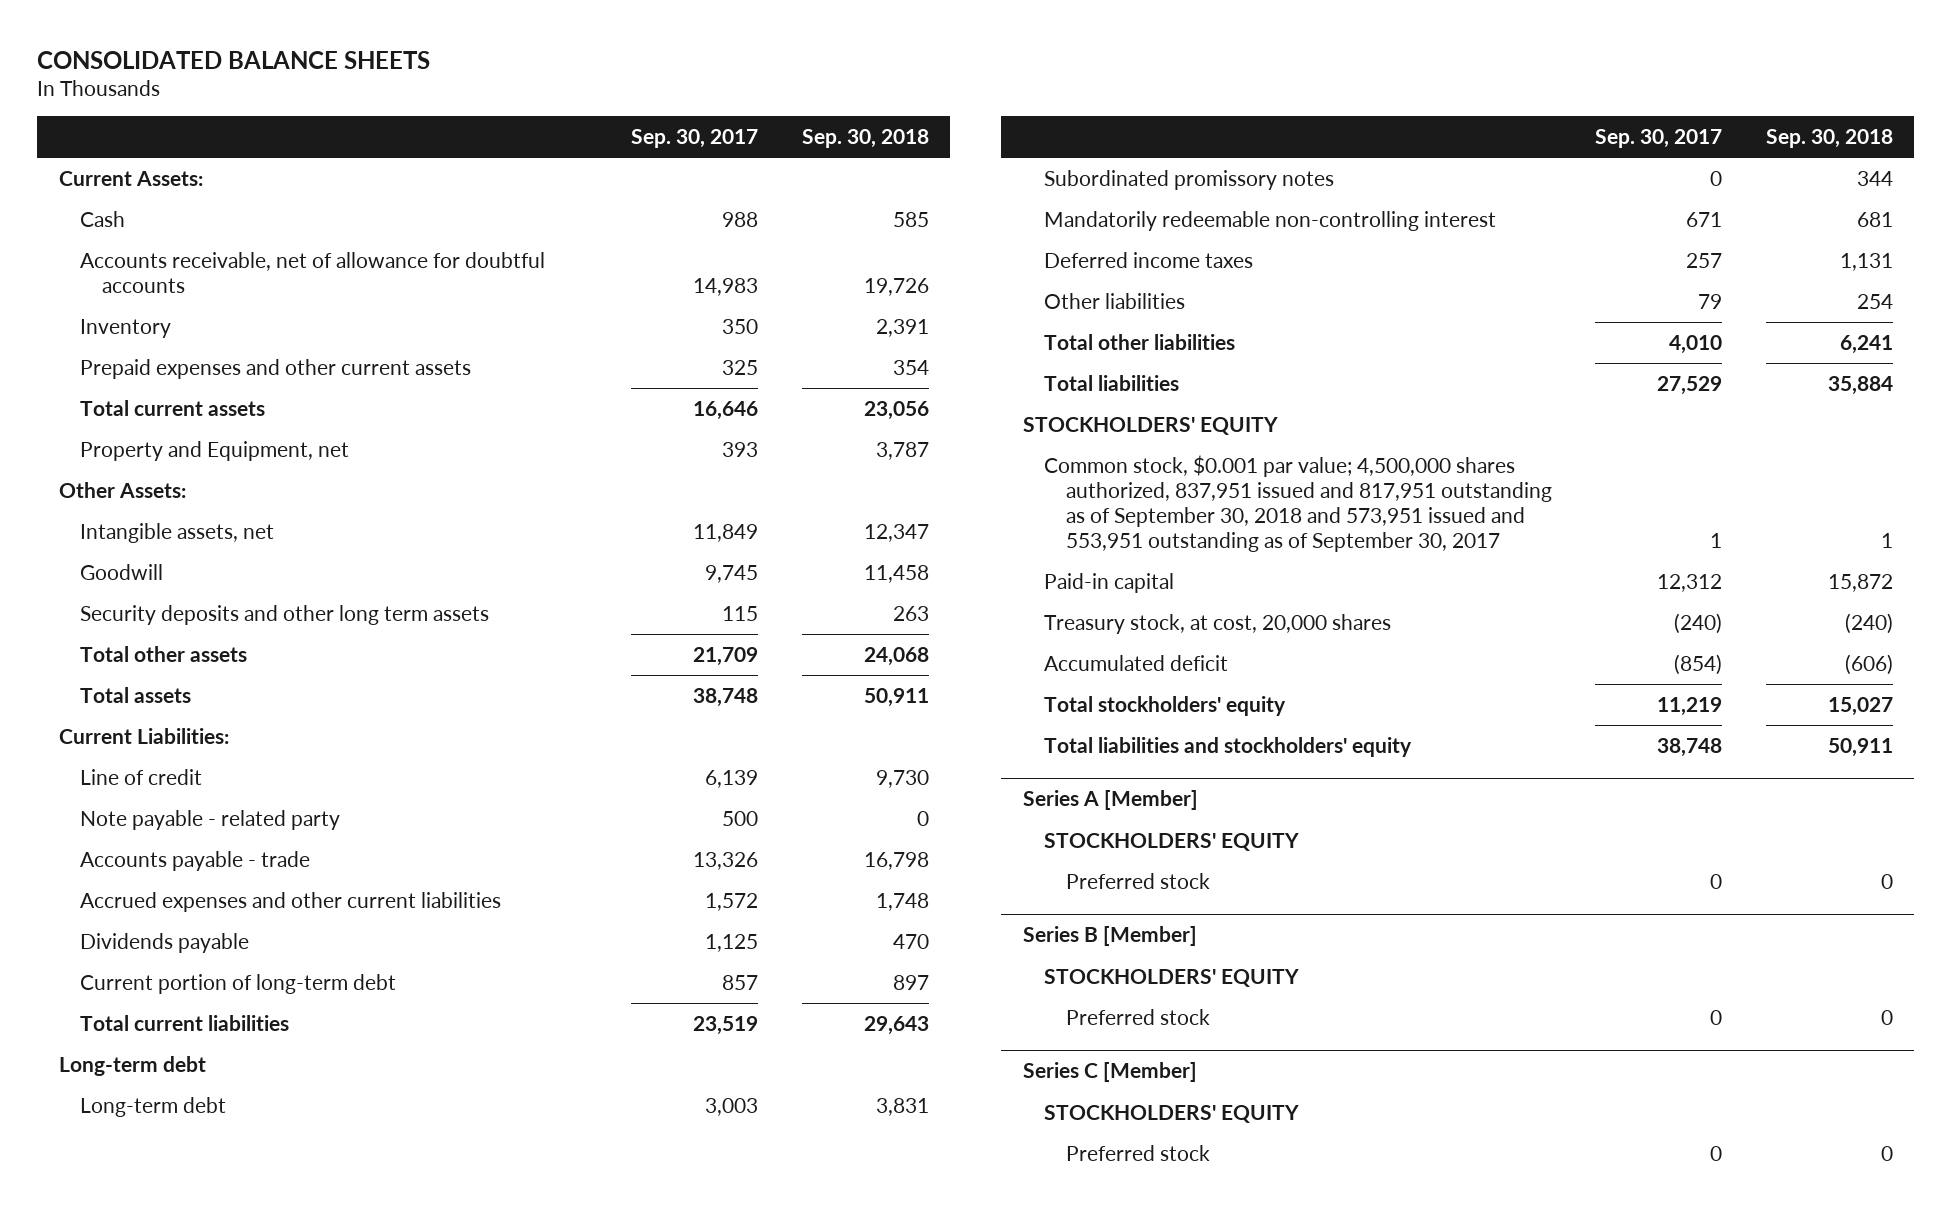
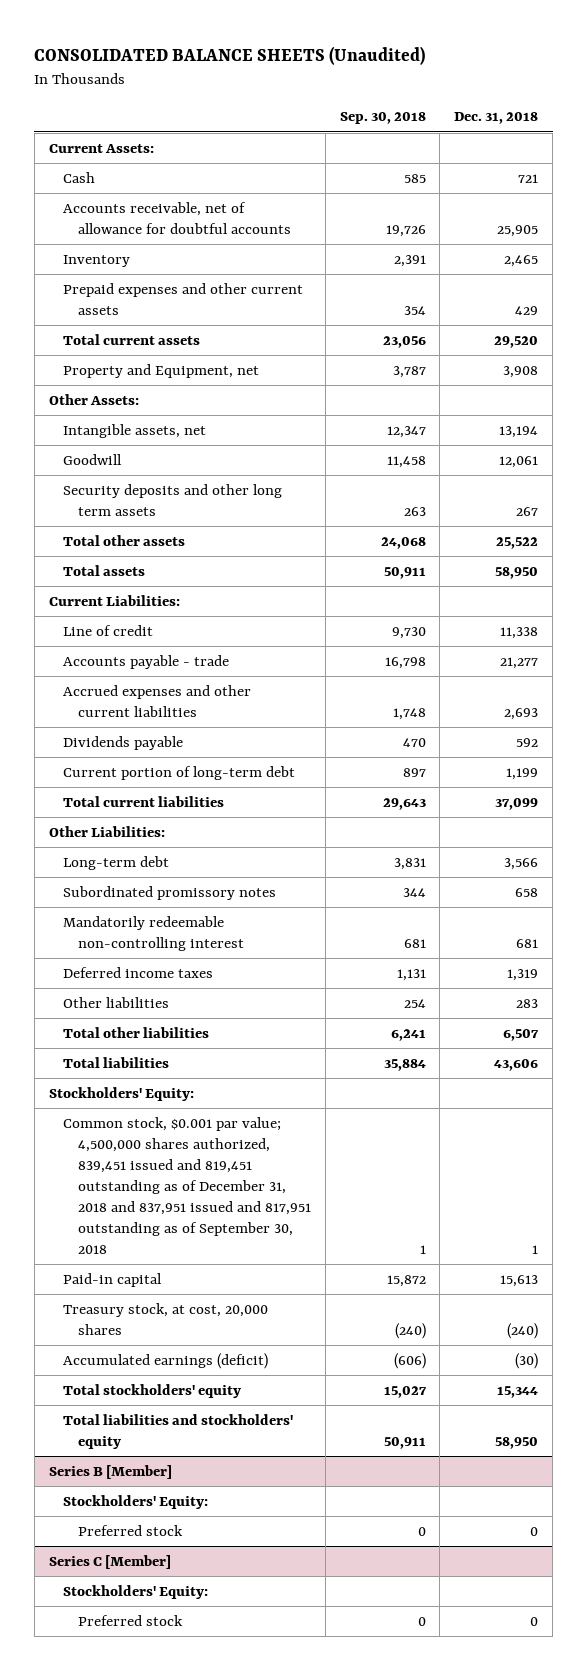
[37,50,431,69] CONSOLIDATED BALANCE SHEETS -> [34,46,426,66] CONSOLIDATED BALANCE SHEETS (Unaudited)
[631,129,759,149] Sep. 30, 2017 -> none
none -> [454,112,539,125] Dec. 31, 2018
[80,809,341,830] Note payable - related party -> none
[58,1055,206,1076] Long-term debt -> none
none -> [48,825,165,837] Other Liabilities:
[1022,416,1278,435] STOCKHOLDERS' EQUITY -> [48,1086,194,1101] Stockholders' Equity:
[1044,454,1552,553] Common stock, $0.001 par value; 4,500,000 shares authorized, 837,951 issued and 817,951 outstanding as of September 30, 2018 and 573,951 issued and 553,951 outstanding as of September 30, 2017 -> [63,1116,311,1255] Common stock, $0.001 par value; 4,500,000 shares authorized, 839,451 issued and 819,451 outstanding as of December 31, 2018 and 837,951 issued and 817,951 outstanding as of September 30, 2018
[1044,654,1229,671] Accumulated deficit -> [63,1352,269,1369] Accumulated earnings (deficit)
[1022,790,1198,811] Series A [Member] -> none
[1044,832,1300,851] STOCKHOLDERS' EQUITY -> none
[1065,872,1210,889] Preferred stock -> none
[1044,968,1300,987] STOCKHOLDERS' EQUITY -> [63,1494,209,1509] Stockholders' Equity:
[1044,1104,1300,1123] STOCKHOLDERS' EQUITY -> [63,1584,209,1599] Stockholders' Equity:

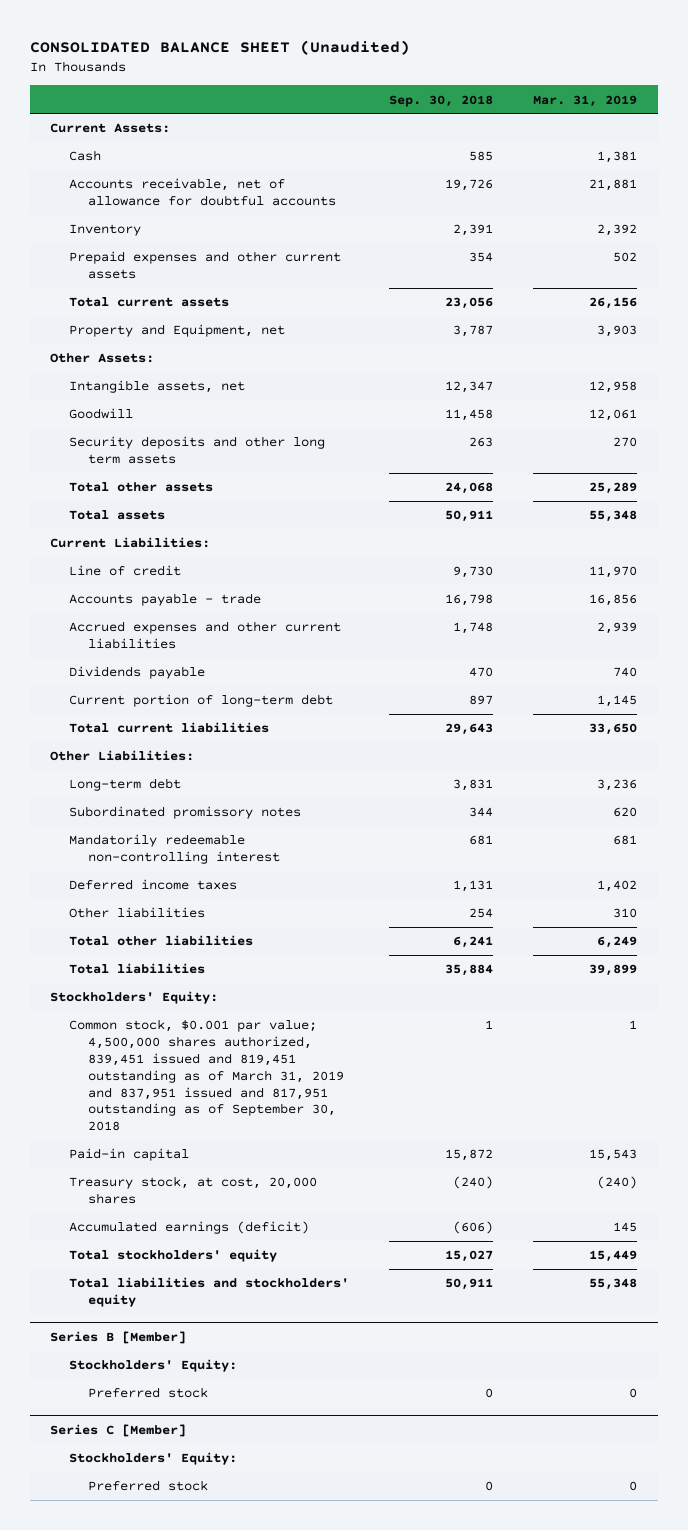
[34,46,426,66] CONSOLIDATED BALANCE SHEETS (Unaudited) -> [30,40,411,56] CONSOLIDATED BALANCE SHEET (Unaudited)
[454,112,539,125] Dec. 31, 2018 -> none
none -> [533,94,638,107] Mar. 31, 2019
[63,1116,311,1255] Common stock, $0.001 par value; 4,500,000 shares authorized, 839,451 issued and 819,451 outstanding as of December 31, 2018 and 837,951 issued and 817,951 outstanding as of September 30, 2018 -> [68,1019,344,1132] Common stock, $0.001 par value; 4,500,000 shares authorized, 839,451 issued and 819,451 outstanding as of March 31, 2019 and 837,951 issued and 817,951 outstanding as of September 30, 2018

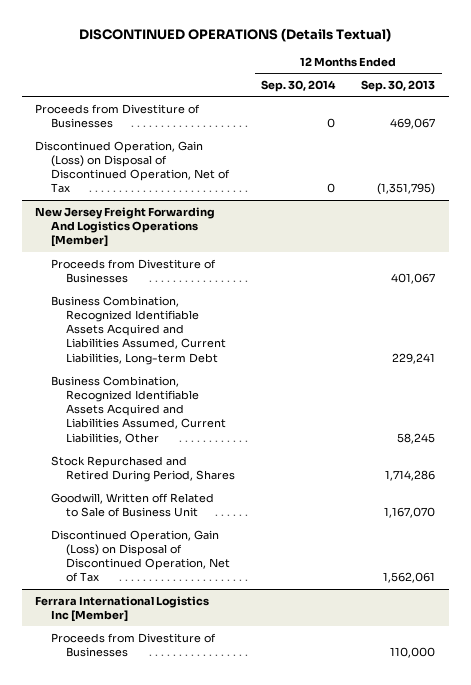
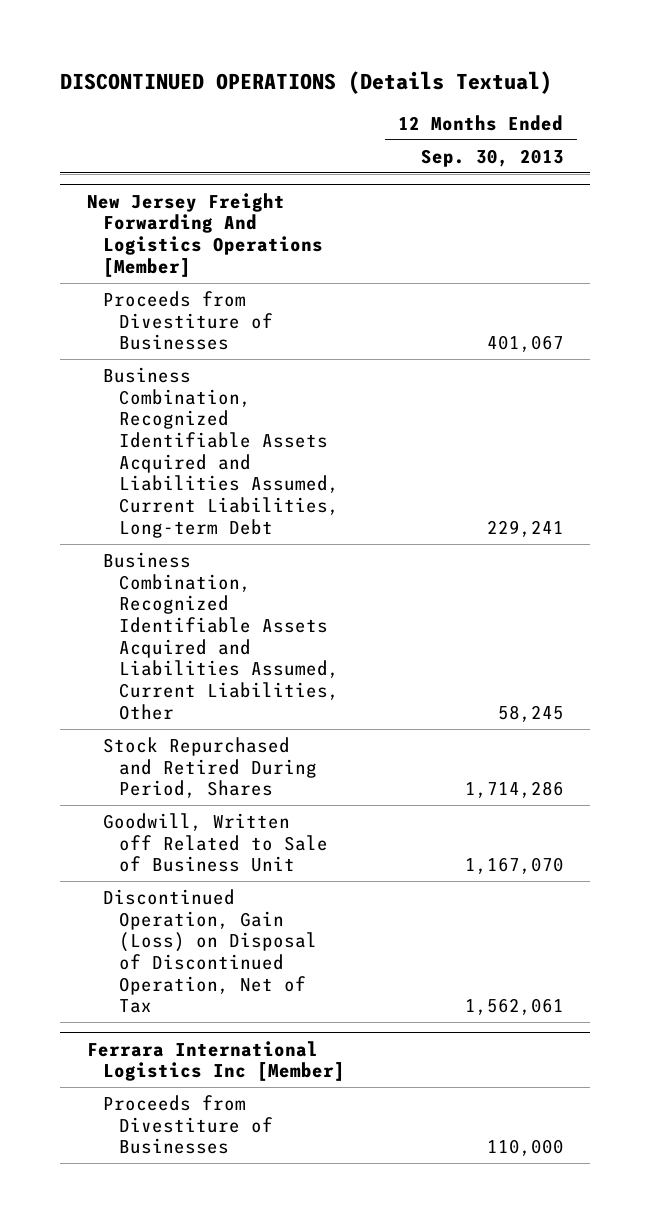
[261,80,337,93] Sep. 30, 2014 -> none
[35,103,201,128] Proceeds from Divestiture of Businesses -> none
[35,140,230,194] Discontinued Operation, Gain (Loss) on Disposal of Discontinued Operation, Net of Tax -> none

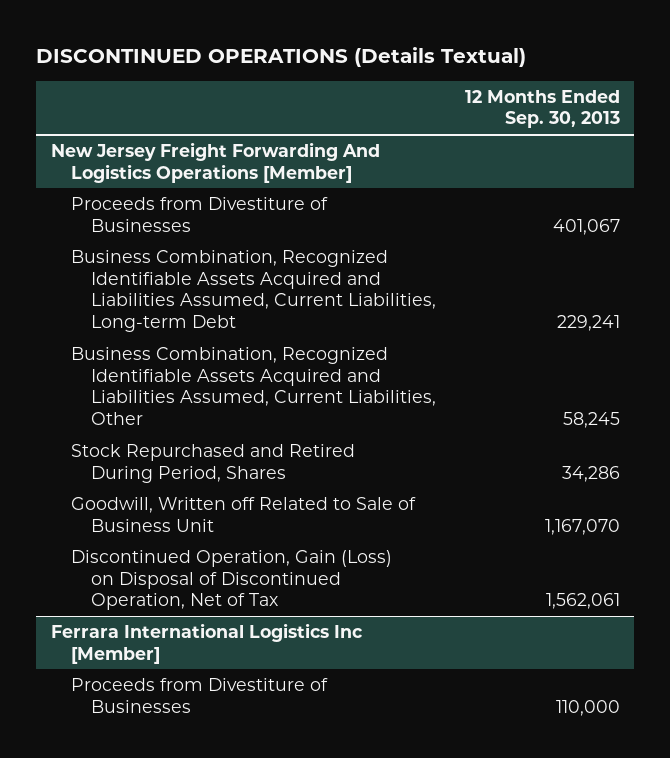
[464,781,564,799] 1,714,286 -> [561,465,620,482] 34,286

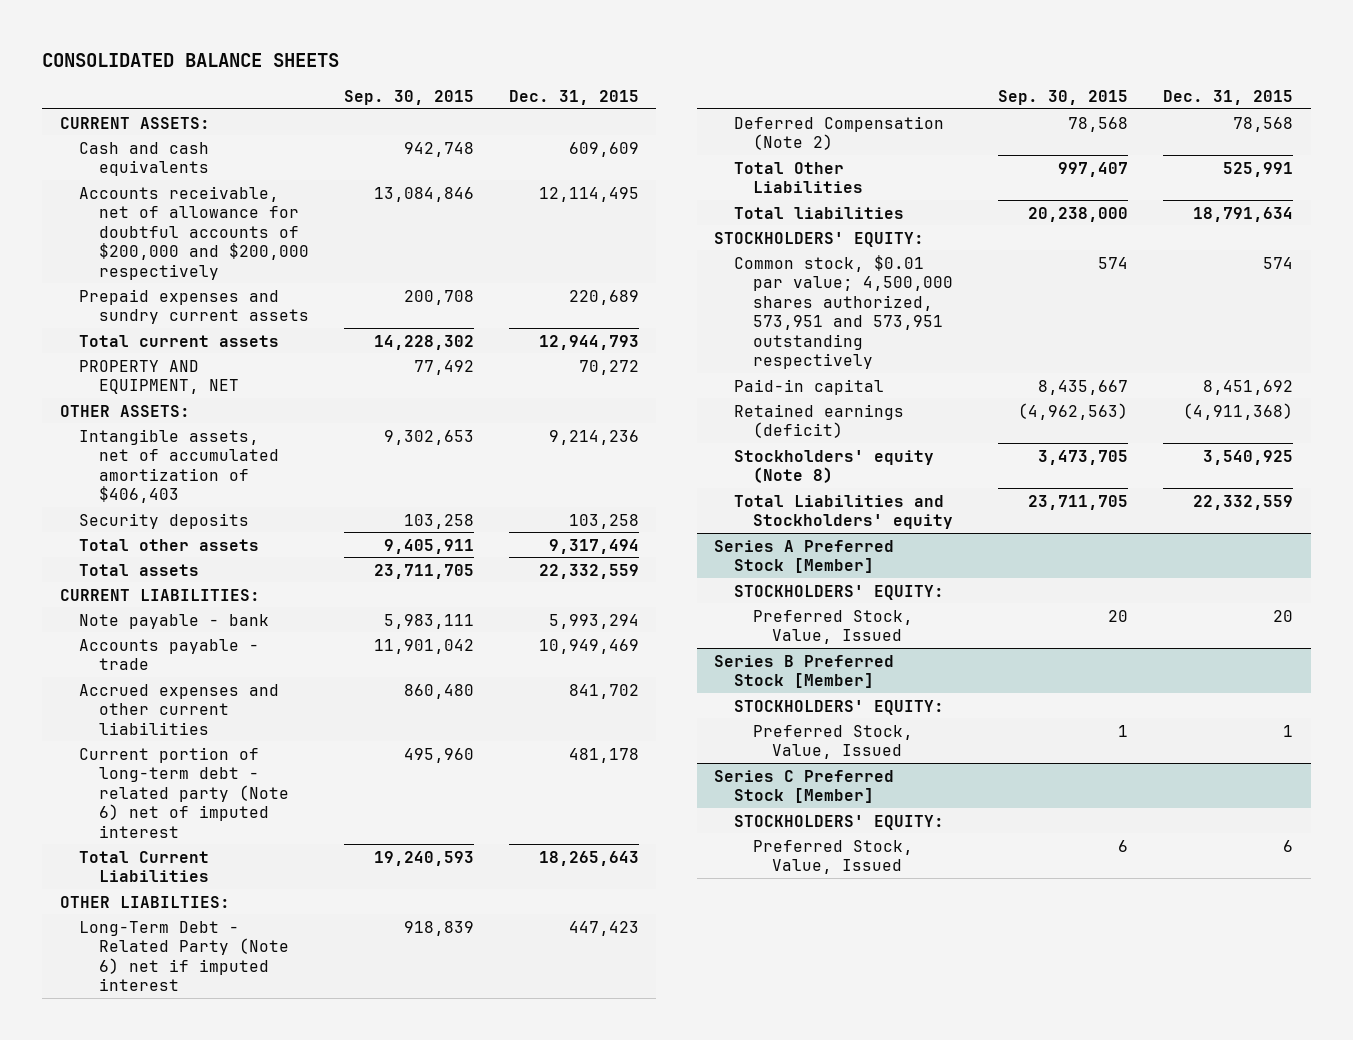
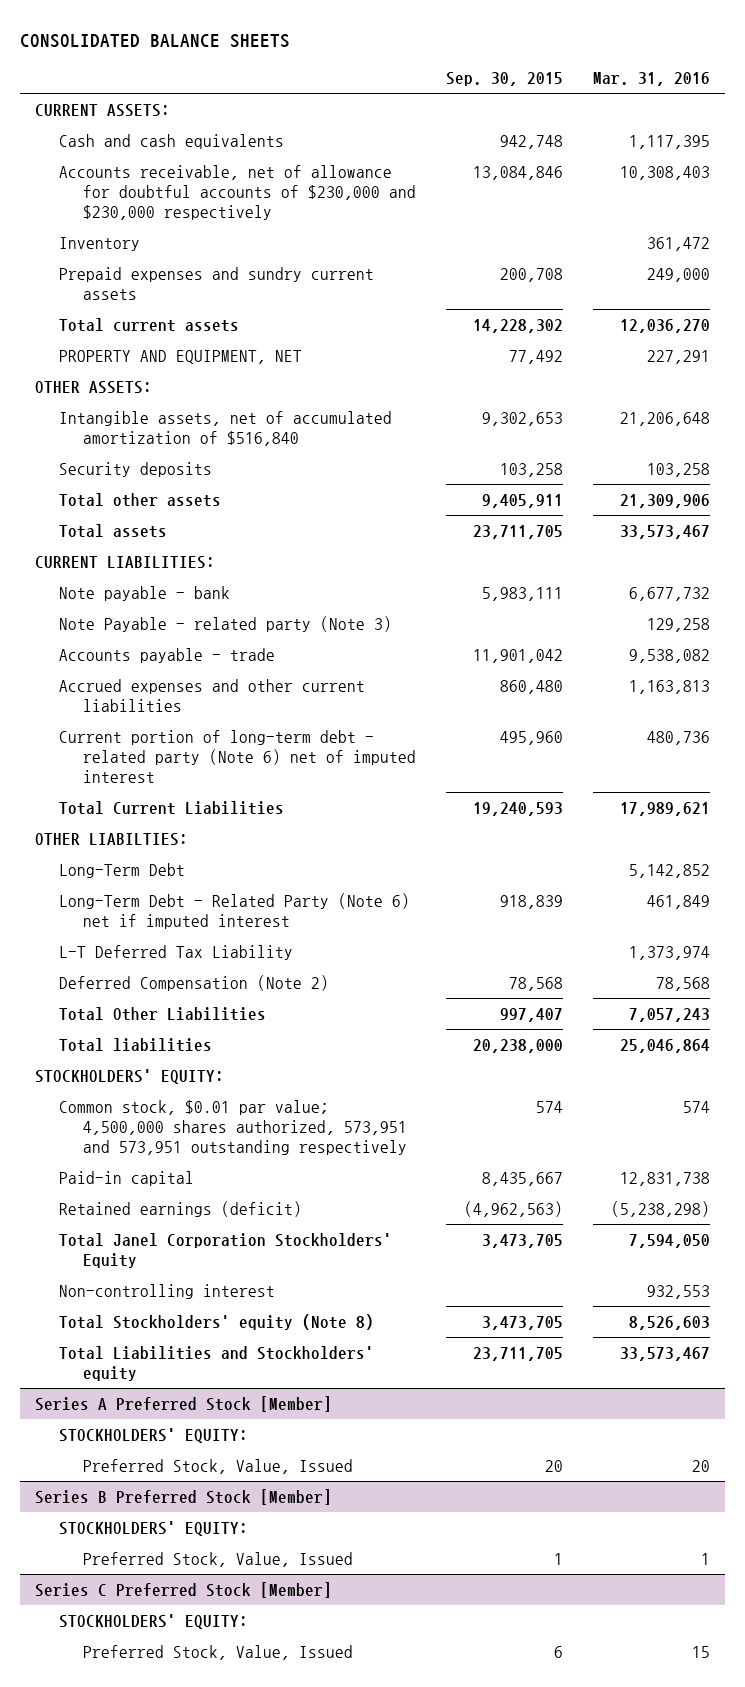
[508,89,639,105] Dec. 31, 2015 -> none
none -> [592,72,710,87] Mar. 31, 2016
[79,185,309,280] Accounts receivable, net of allowance for doubtful accounts of $200,000 and $200,000 respectively -> [58,164,416,220] Accounts receivable, net of allowance for doubtful accounts of $230,000 and $230,000 respectively
none -> [58,236,140,251] Inventory
[79,428,279,504] Intangible assets, net of accumulated amortization of $406,403 -> [58,410,392,446] Intangible assets, net of accumulated amortization of $516,840
none -> [58,615,392,632] Note Payable - related party (Note 3)
none -> [58,862,185,878] Long-Term Debt
none -> [58,944,293,960] L-T Deferred Tax Liability
[733,449,934,484] Stockholders' equity (Note 8) -> [58,1232,392,1268] Total Janel Corporation Stockholders' Equity
none -> [58,1283,275,1299] Non-controlling interest
none -> [58,1313,374,1330] Total Stockholders' equity (Note 8)

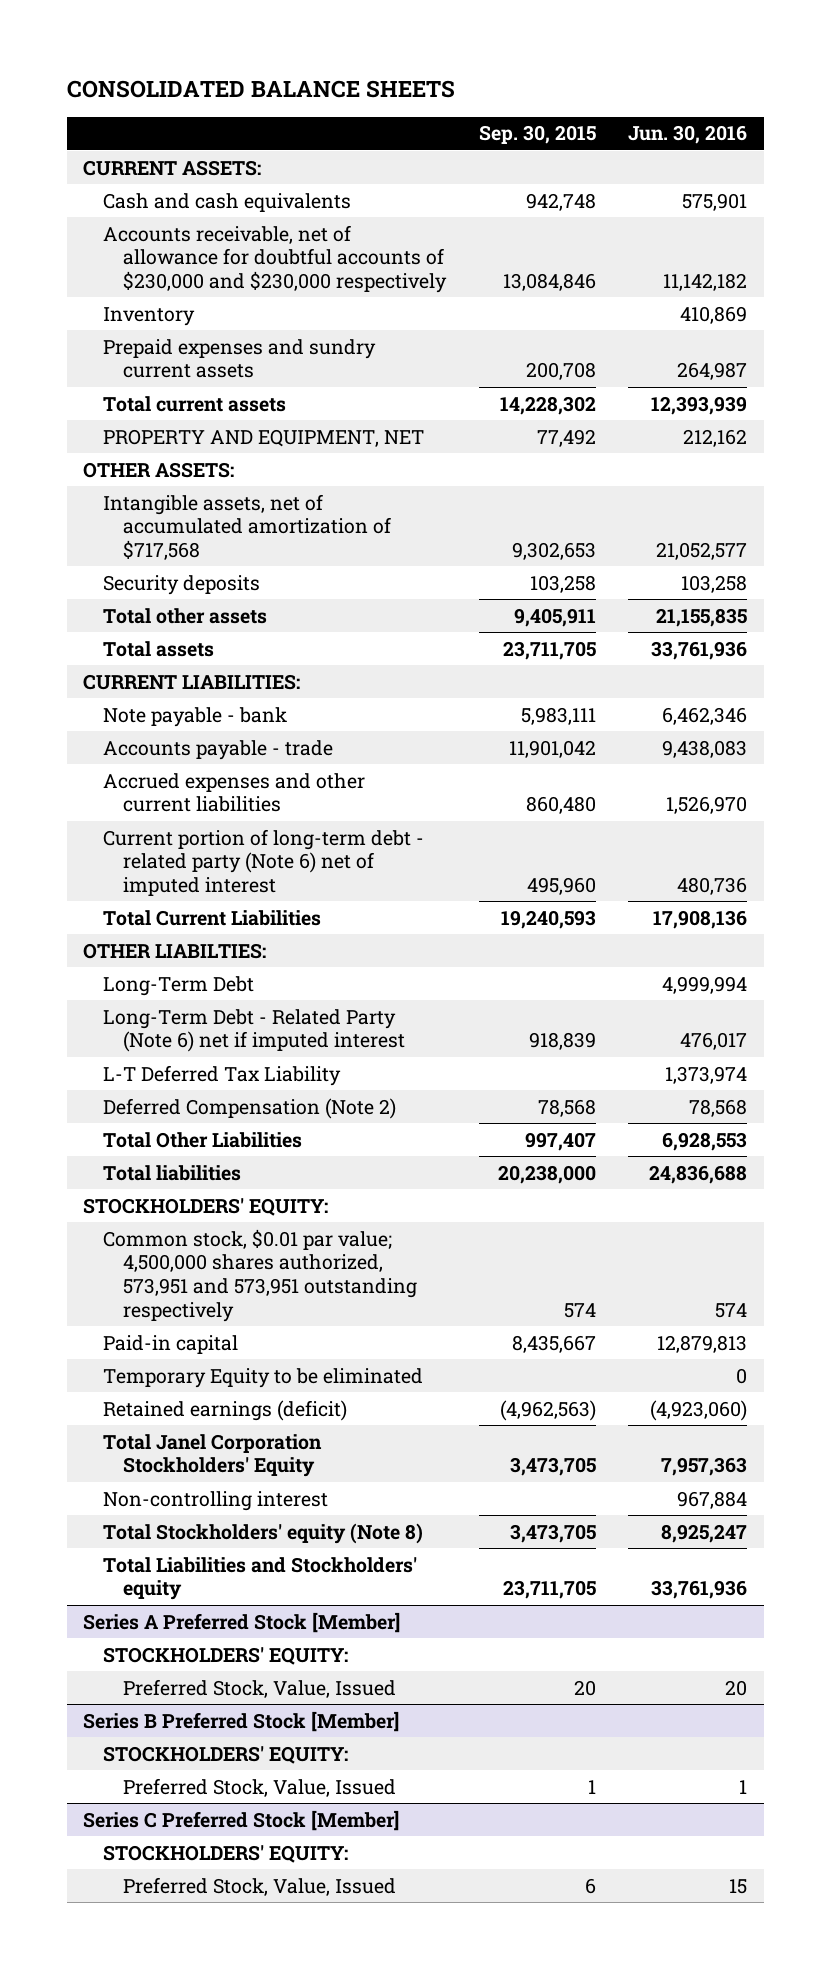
[592,72,710,87] Mar. 31, 2016 -> none
none -> [628,125,748,145] Jun. 30, 2016
[58,410,392,446] Intangible assets, net of accumulated amortization of $516,840 -> [103,493,391,560] Intangible assets, net of accumulated amortization of $717,568
[58,615,392,632] Note Payable - related party (Note 3) -> none
none -> [103,1367,424,1388] Temporary Equity to be eliminated

